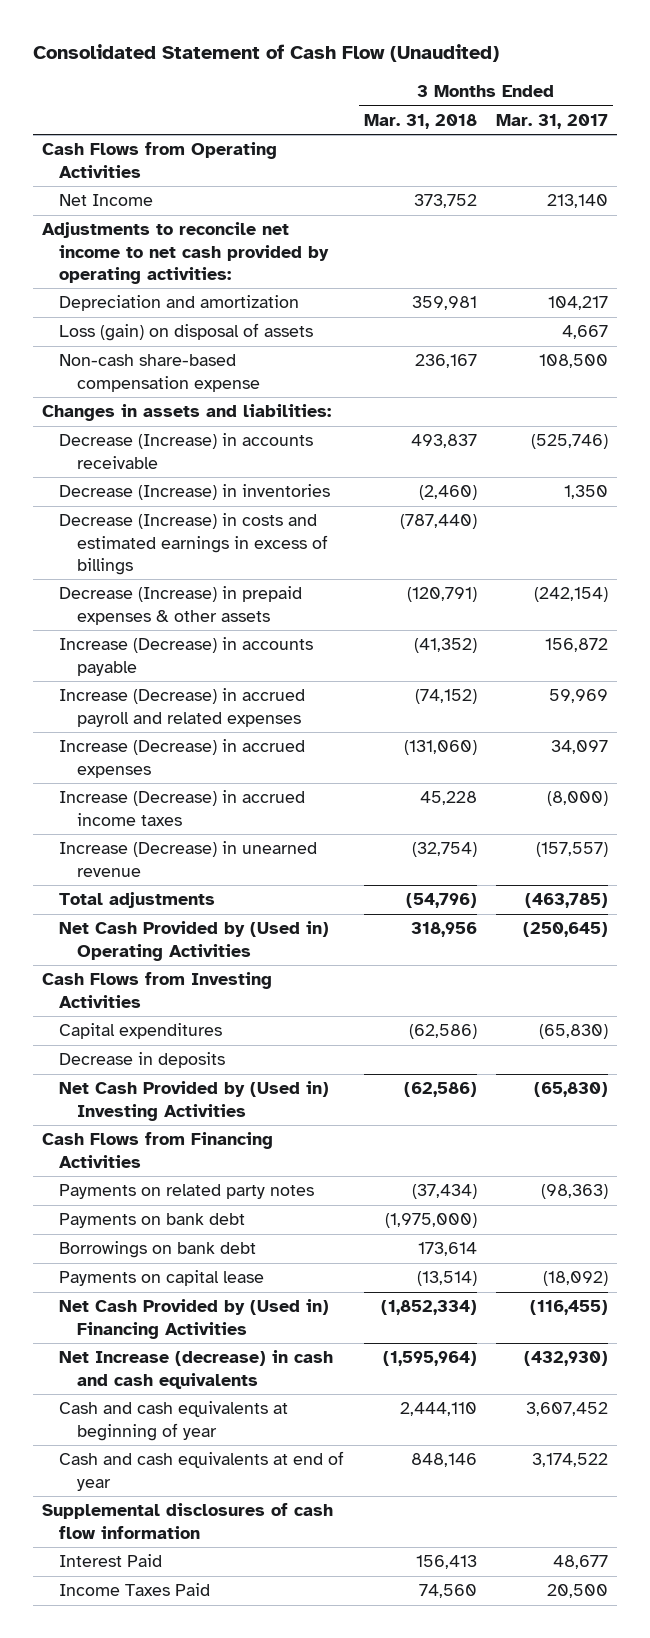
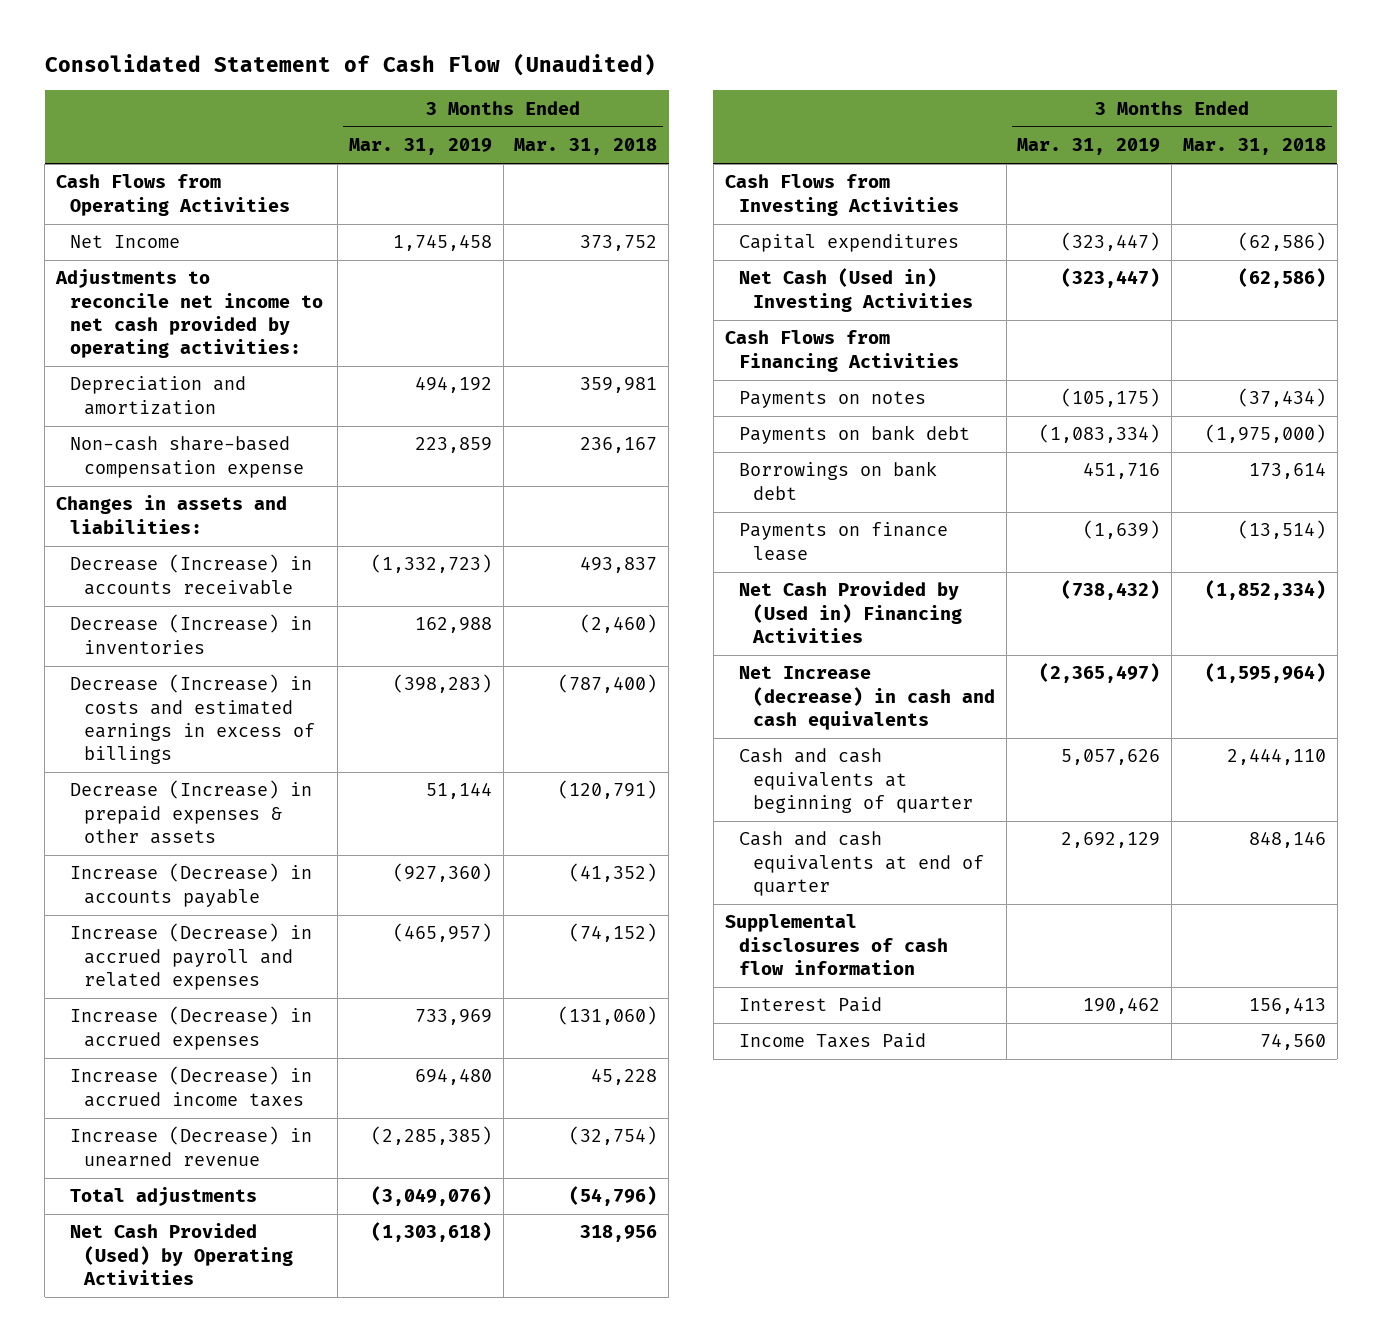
[495,113,608,129] Mar. 31, 2017 -> none
none -> [348,138,492,156] Mar. 31, 2019
[59,323,314,342] Loss (gain) on disposal of assets -> none
[399,514,477,530] (787,440) -> [558,674,658,694] (787,400)
[59,921,330,961] Net Cash Provided by (Used in) Operating Activities -> [70,1223,294,1285] Net Cash Provided (Used) by Operating Activities
[59,1052,226,1069] Decrease in deposits -> none
[59,1081,330,1121] Net Cash Provided by (Used in) Investing Activities -> [738,268,973,312] Net Cash (Used in) Investing Activities
[59,1184,315,1200] Payments on related party notes -> [738,391,926,409] Payments on notes
[59,1270,265,1287] Payments on capital lease -> [738,522,948,561] Payments on finance lease
[59,1401,289,1441] Cash and cash equivalents at beginning of year -> [738,748,973,813] Cash and cash equivalents at beginning of quarter
[59,1451,345,1491] Cash and cash equivalents at end of year -> [738,831,984,896] Cash and cash equivalents at end of quarter

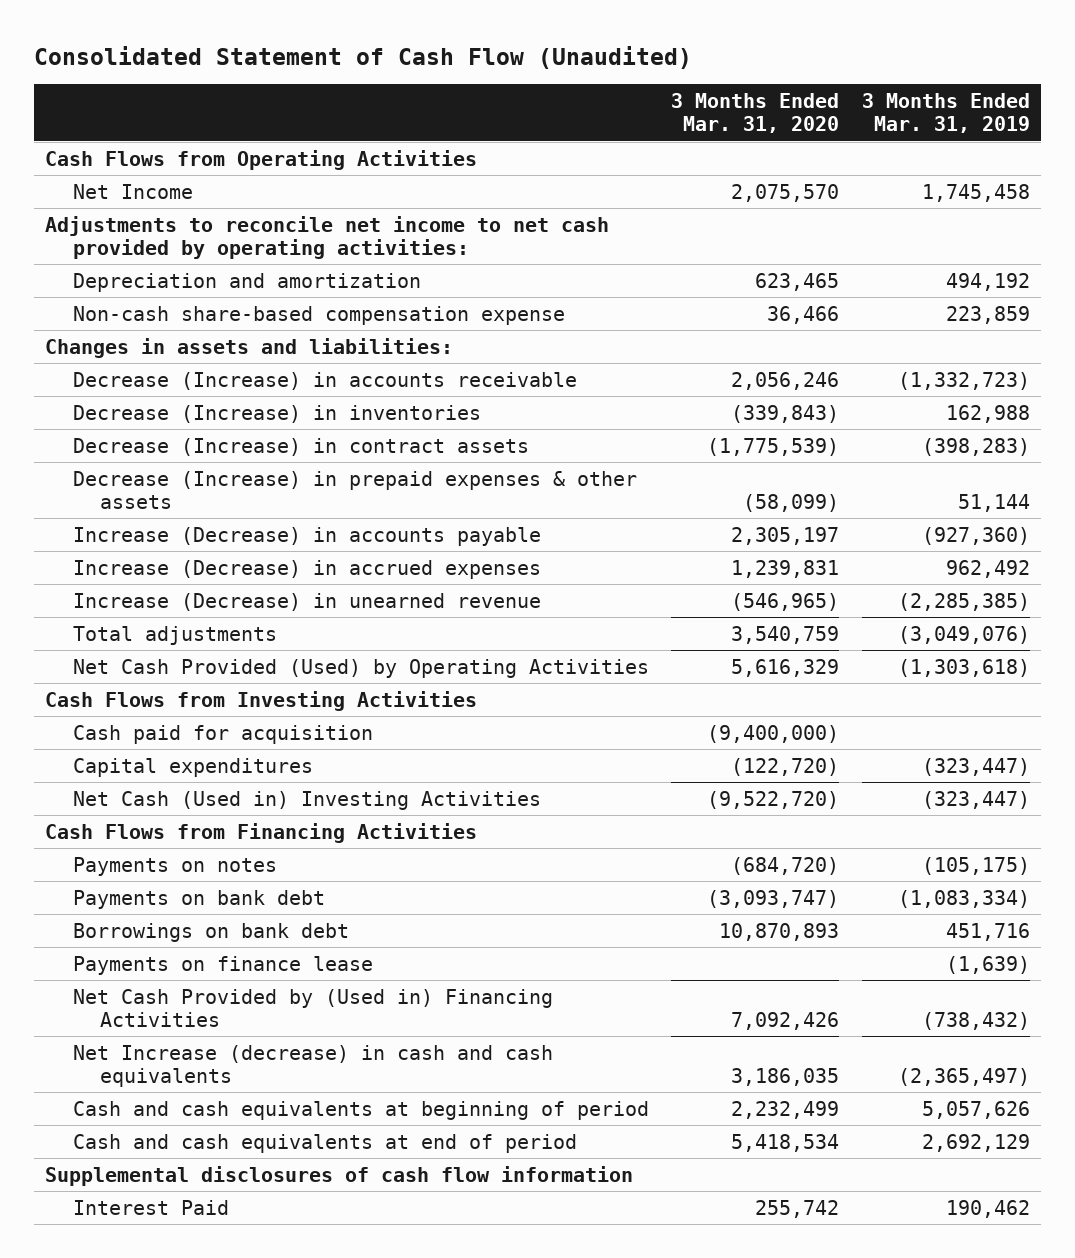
[514,138,658,156] Mar. 31, 2018 -> none
none -> [671,93,840,134] 3 Months Ended Mar. 31, 2020
[70,674,316,764] Decrease (Increase) in costs and estimated earnings in excess of billings -> [72,437,529,456] Decrease (Increase) in contract assets
[70,923,313,990] Increase (Decrease) in accrued payroll and related expenses -> none
[70,1066,313,1107] Increase (Decrease) in accrued income taxes -> none
[414,1009,492,1026] 733,969 -> [945,559,1030,578] 962,492
none -> [72,724,373,744] Cash paid for acquisition
[738,748,973,813] Cash and cash equivalents at beginning of quarter -> [72,1100,649,1120] Cash and cash equivalents at beginning of period
[738,831,984,896] Cash and cash equivalents at end of quarter -> [72,1133,577,1153] Cash and cash equivalents at end of period
[738,1033,926,1049] Income Taxes Paid -> none

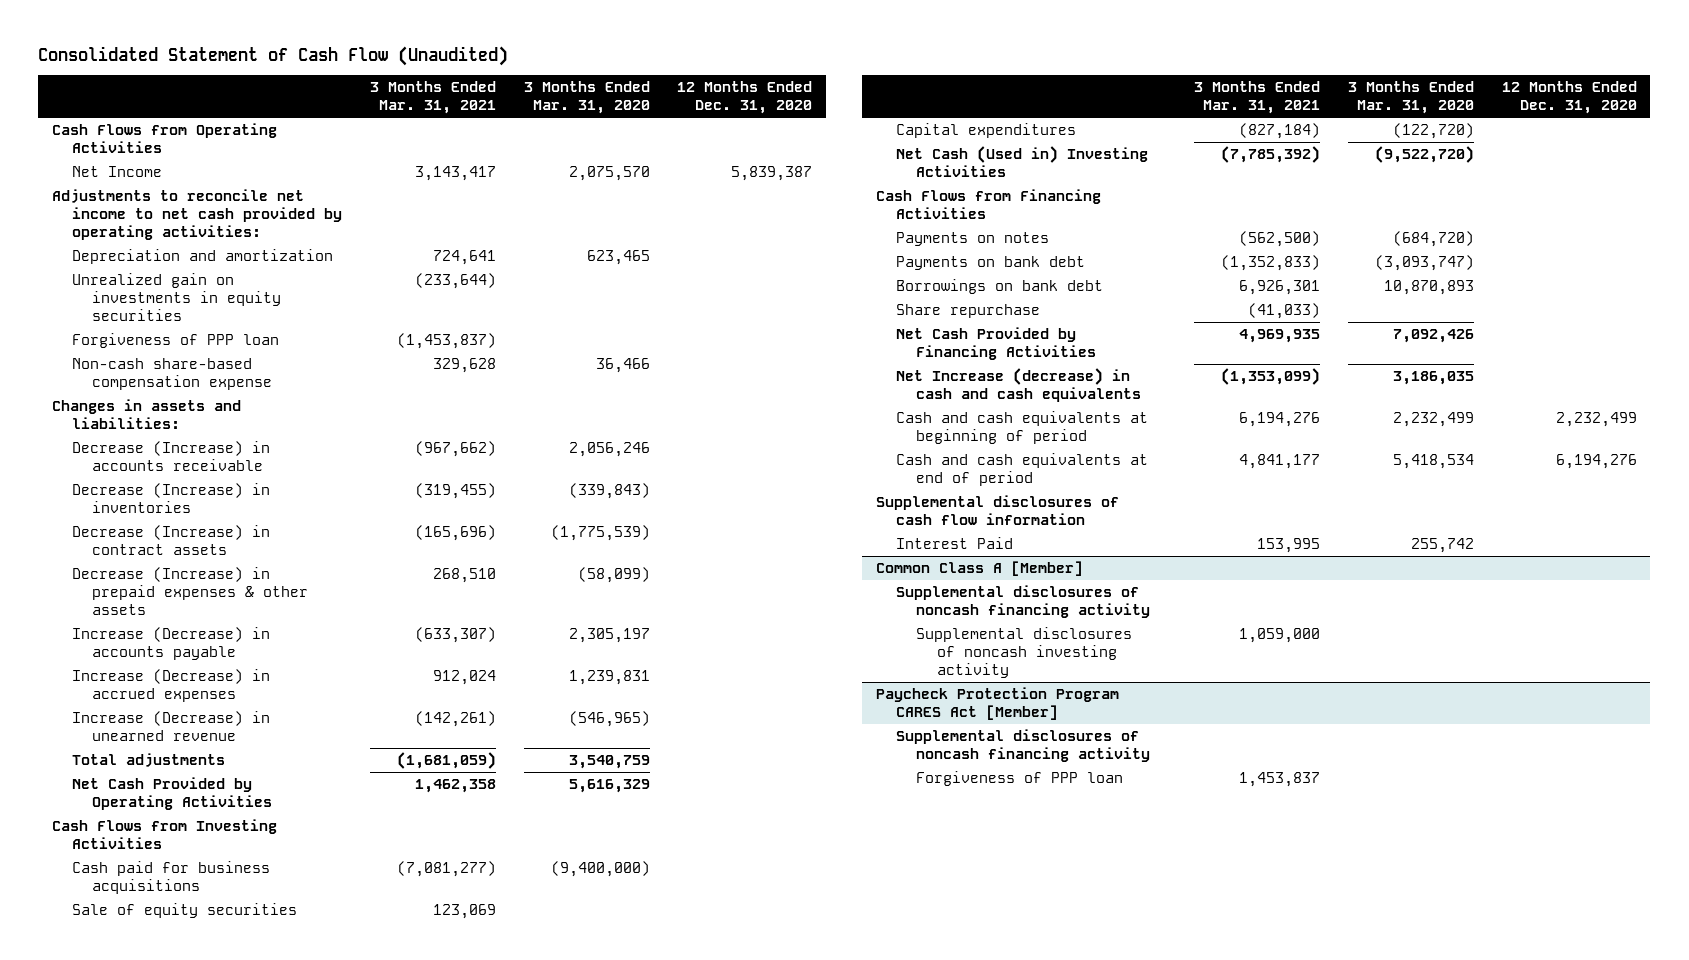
[861,93,1030,134] 3 Months Ended Mar. 31, 2019 -> none
none -> [369,81,496,115] 3 Months Ended Mar. 31, 2021
none -> [677,81,813,115] 12 Months Ended Dec. 31, 2020
none -> [72,273,282,322] Unrealized gain on investments in equity securities
none -> [72,333,280,349] Forgiveness of PPP loan
[72,658,649,678] Net Cash Provided (Used) by Operating Activities -> [72,777,273,811] Net Cash Provided by Operating Activities
[72,724,373,744] Cash paid for acquisition -> [72,861,271,895] Cash paid for business acquisitions
none -> [72,903,298,919] Sale of equity securities
[72,955,373,975] Payments on finance lease -> none
none -> [896,304,1041,319] Share repurchase
[72,988,553,1028] Net Cash Provided by (Used in) Financing Activities -> [896,327,1097,361] Net Cash Provided by Financing Activities
none -> [876,561,1084,577] Common Class A [Member]
none -> [896,585,1151,619] Supplemental disclosures of noncash financing activity
none -> [916,627,1133,679] Supplemental disclosures of noncash investing activity
none -> [876,687,1120,721] Paycheck Protection Program CARES Act [Member]
none -> [896,729,1151,763] Supplemental disclosures of noncash financing activity
none -> [916,771,1124,787] Forgiveness of PPP loan

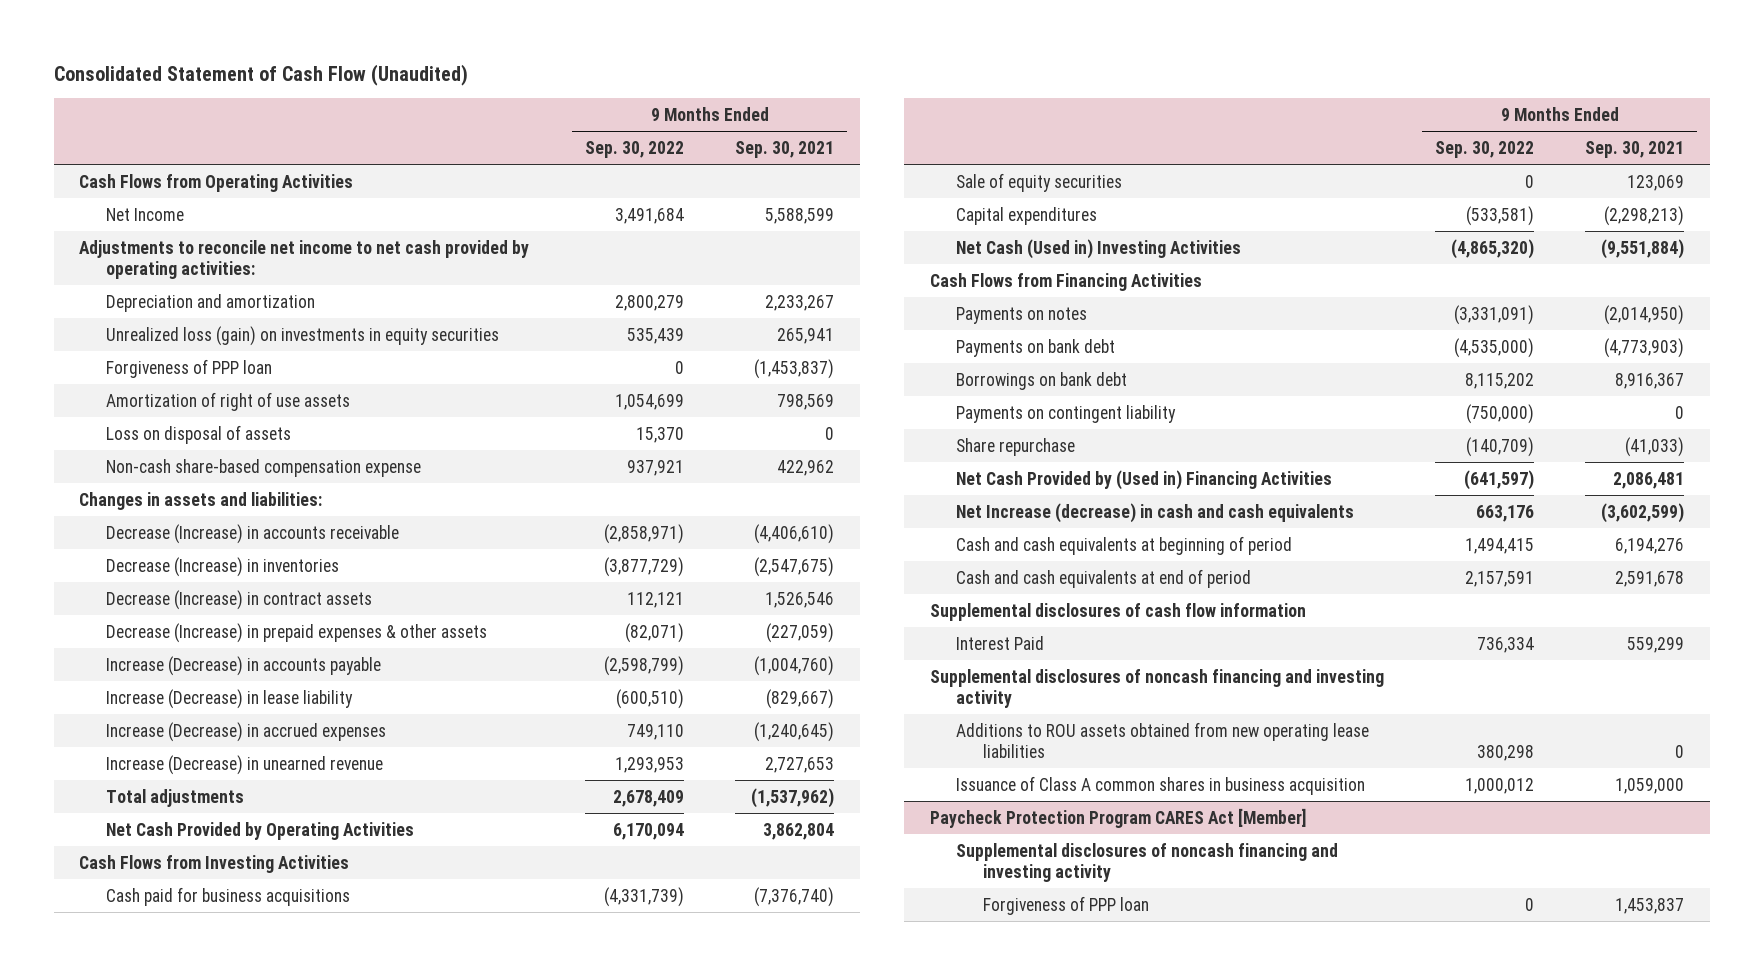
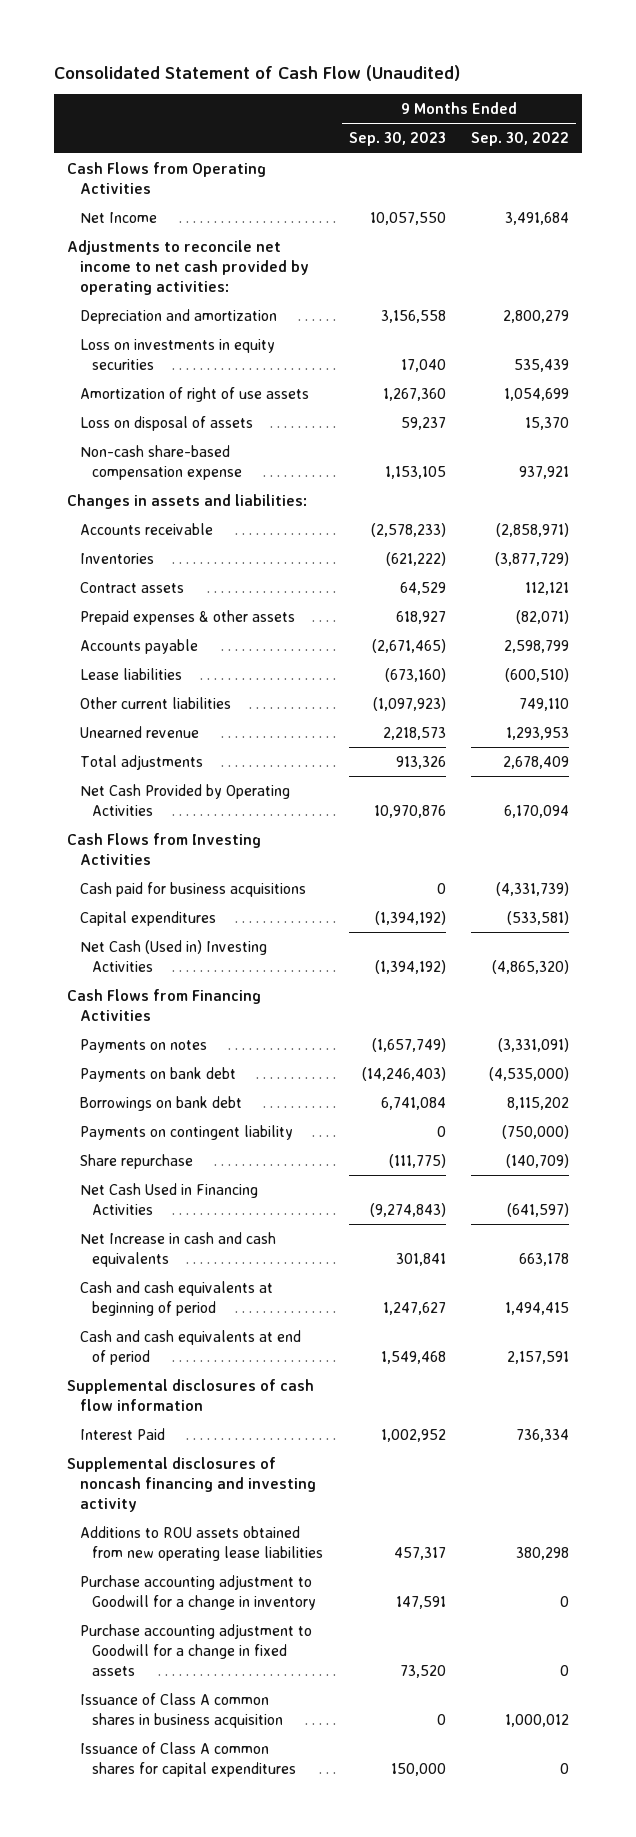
[735,140,835,158] Sep. 30, 2021 -> none
none -> [348,132,446,147] Sep. 30, 2023
[106,358,273,378] Forgiveness of PPP loan -> none
[106,325,500,346] Unrealized loss (gain) on investments in equity securities -> [79,338,275,370] Loss on investments in equity securities
[106,523,400,544] Decrease (Increase) in accounts receivable -> [79,522,213,535] Accounts receivable
[106,556,340,577] Decrease (Increase) in inventories -> [79,552,154,564] Inventories
[106,589,373,610] Decrease (Increase) in contract assets -> [79,581,184,593] Contract assets
[106,622,488,643] Decrease (Increase) in prepaid expenses & other assets -> [79,609,295,625] Prepaid expenses & other assets
[106,655,382,676] Increase (Decrease) in accounts payable -> [79,638,198,654] Accounts payable
[603,655,684,676] (2,598,799) -> [504,639,570,653] 2,598,799
[106,688,354,709] Increase (Decrease) in lease liability -> [79,667,182,680] Lease liabilities
[106,721,387,742] Increase (Decrease) in accrued expenses -> [79,696,231,709] Other current liabilities
[106,754,384,775] Increase (Decrease) in unearned revenue -> [79,725,199,738] Unearned revenue
[956,172,1123,192] Sale of equity securities -> none
[956,469,1333,490] Net Cash Provided by (Used in) Financing Activities -> [79,1182,258,1215] Net Cash Used in Financing Activities
[956,502,1355,523] Net Increase (decrease) in cash and cash equivalents -> [79,1231,276,1267] Net Increase in cash and cash equivalents
[1476,504,1535,522] 663,176 -> [519,1252,570,1266] 663,178
none -> [79,1574,317,1610] Purchase accounting adjustment to Goodwill for a change in inventory
none -> [79,1623,312,1676] Purchase accounting adjustment to Goodwill for a change in fixed assets
[929,807,1306,828] Paycheck Protection Program CARES Act [Member] -> none
[956,842,1339,882] Supplemental disclosures of noncash financing and investing activity -> none
[982,895,1149,915] Forgiveness of PPP loan -> none
none -> [79,1741,297,1777] Issuance of Class A common shares for capital expenditures

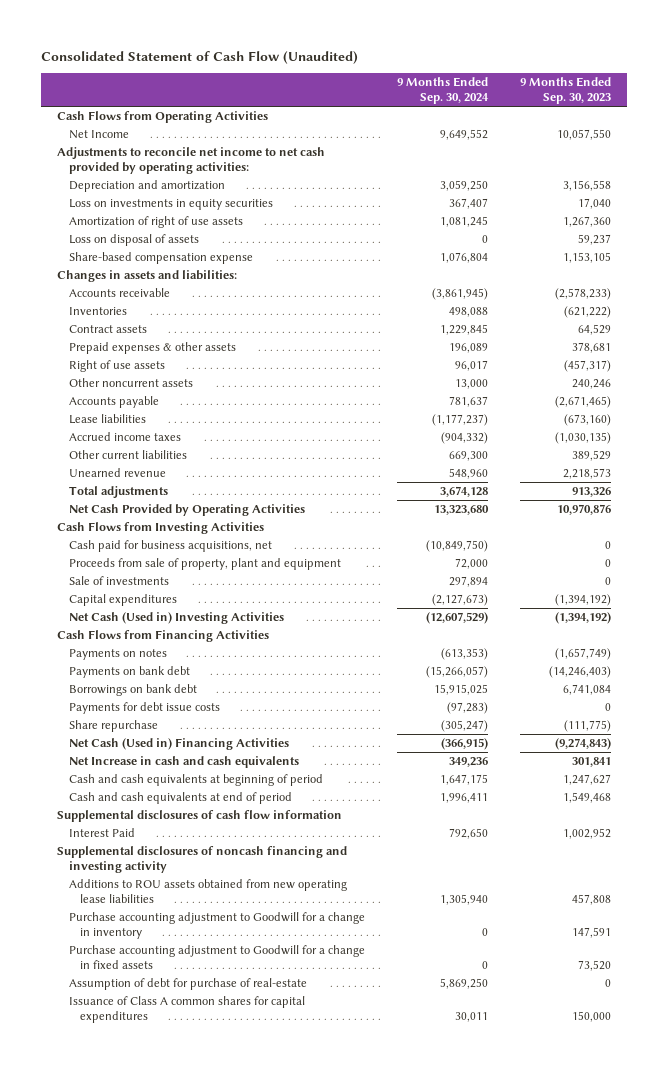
[471,132,570,147] Sep. 30, 2022 -> none
none -> [396,76,489,105] 9 Months Ended Sep. 30, 2024
[79,444,243,480] Non-cash share-based compensation expense -> [68,252,253,265] Share-based compensation expense
[395,610,446,624] 618,927 -> [572,342,612,354] 378,681
none -> [68,360,165,373] Right of use assets
none -> [68,378,193,388] Other noncurrent assets
none -> [68,432,181,442] Accrued income taxes
[372,696,446,711] (1,097,923) -> [572,450,612,462] 389,529
[79,881,306,897] Cash paid for business acquisitions -> [68,540,272,553] Cash paid for business acquisitions, net
none -> [68,558,341,571] Proceeds from sale of property, plant and equipment
none -> [68,576,169,586] Sale of investments
[79,1124,293,1140] Payments on contingent liability -> none
none -> [68,702,220,715] Payments for debt issue costs
[79,1182,258,1215] Net Cash Used in Financing Activities -> [68,738,289,751] Net Cash (Used in) Financing Activities
[393,1546,446,1560] 457,317 -> [572,894,612,906] 457,808
[79,1692,284,1728] Issuance of Class A common shares in business acquisition -> none
none -> [68,978,307,991] Assumption of debt for purchase of real-estate

